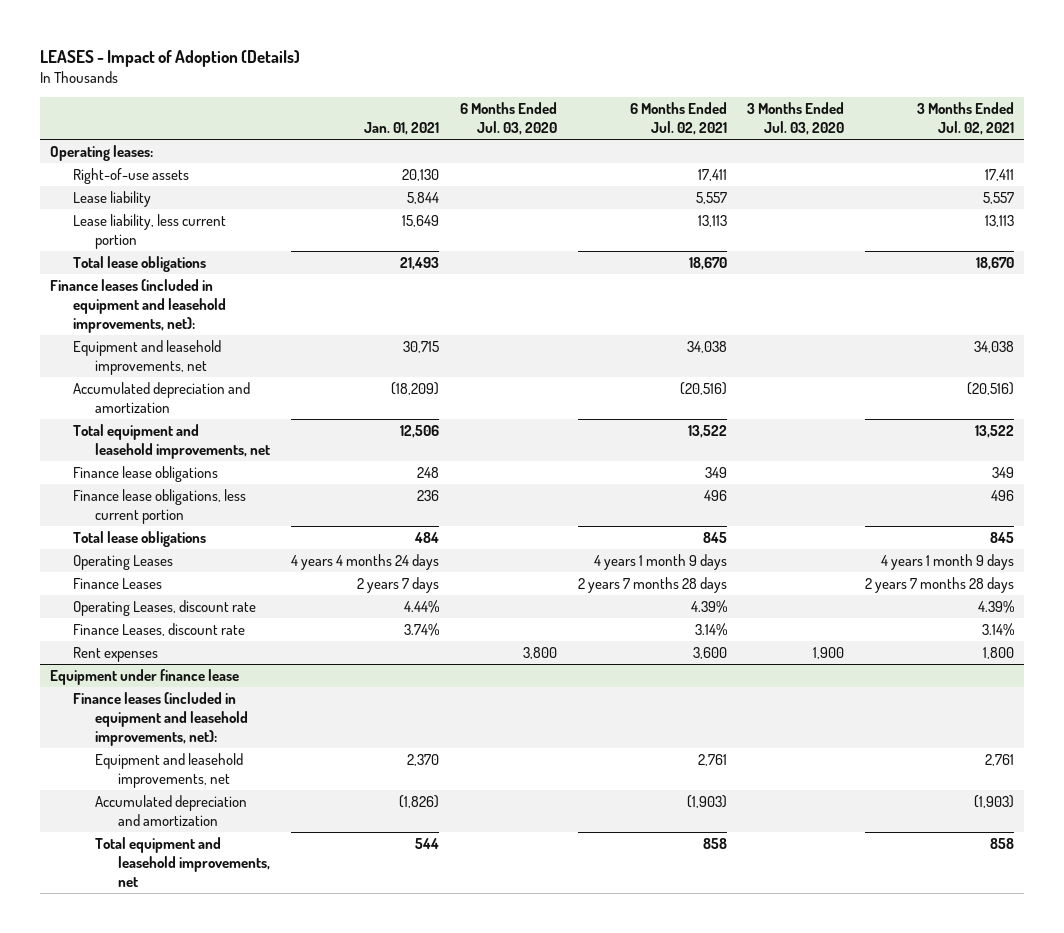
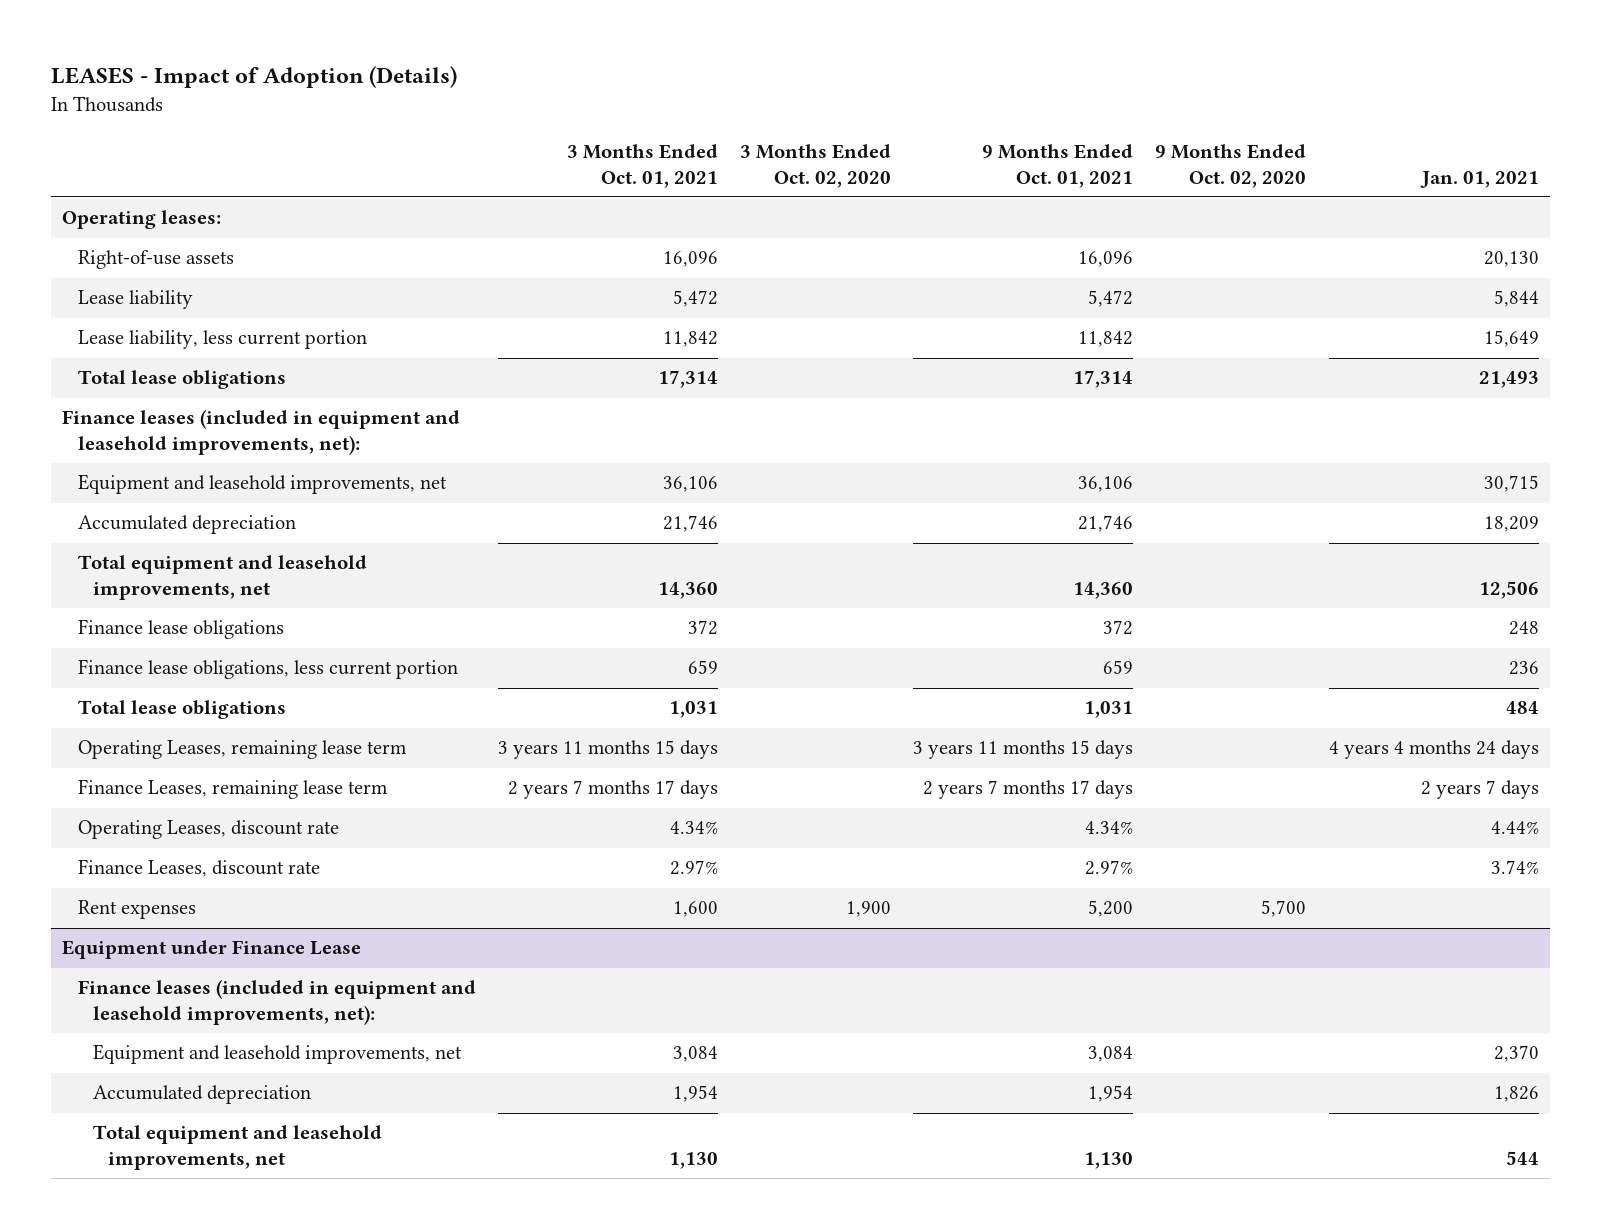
[459,102,557,136] 6 Months Ended Jul. 03, 2020 -> none
[629,102,727,136] 6 Months Ended Jul. 02, 2021 -> none
[747,102,845,136] 3 Months Ended Jul. 03, 2020 -> none
[917,102,1015,136] 3 Months Ended Jul. 02, 2021 -> none
none -> [566,143,718,188] 3 Months Ended Oct. 01, 2021
none -> [740,143,892,188] 3 Months Ended Oct. 02, 2020
none -> [982,143,1134,188] 9 Months Ended Oct. 01, 2021
none -> [1155,143,1307,188] 9 Months Ended Oct. 02, 2020
[72,381,250,413] Accumulated depreciation and amortization -> [77,515,296,535] Accumulated depreciation
[391,381,440,395] (18,209) -> [1483,516,1539,533] 18,209
[72,554,173,570] Operating Leases -> [77,740,407,760] Operating Leases, remaining lease term
[72,577,162,589] Finance Leases -> [77,779,388,800] Finance Leases, remaining lease term
[50,668,240,685] Equipment under finance lease -> [62,940,362,960] Equipment under Finance Lease
[95,794,248,826] Accumulated depreciation and amortization -> [93,1085,312,1105] Accumulated depreciation
[399,794,440,808] (1,826) -> [1493,1086,1539,1103] 1,826

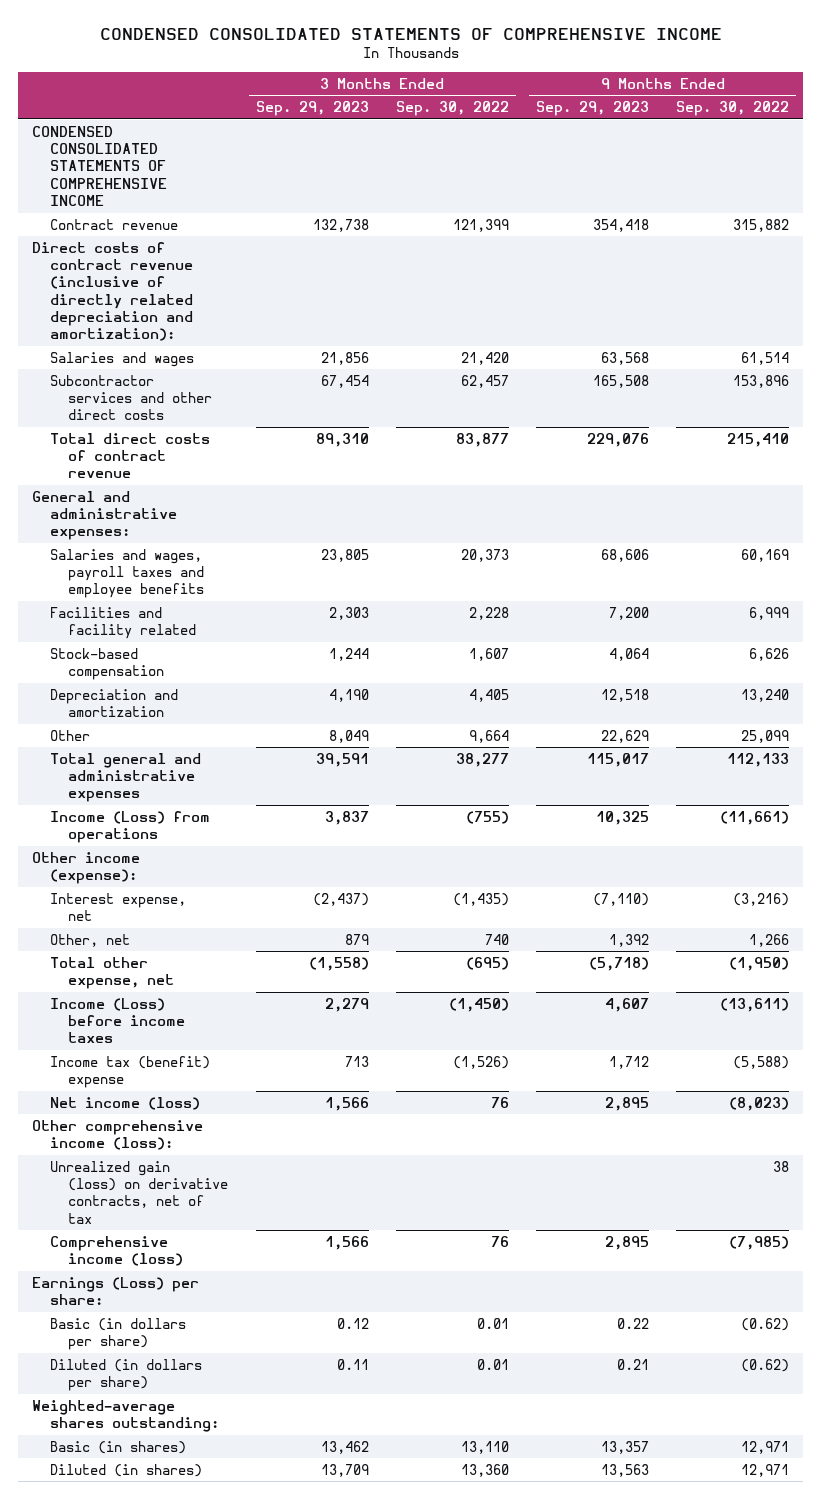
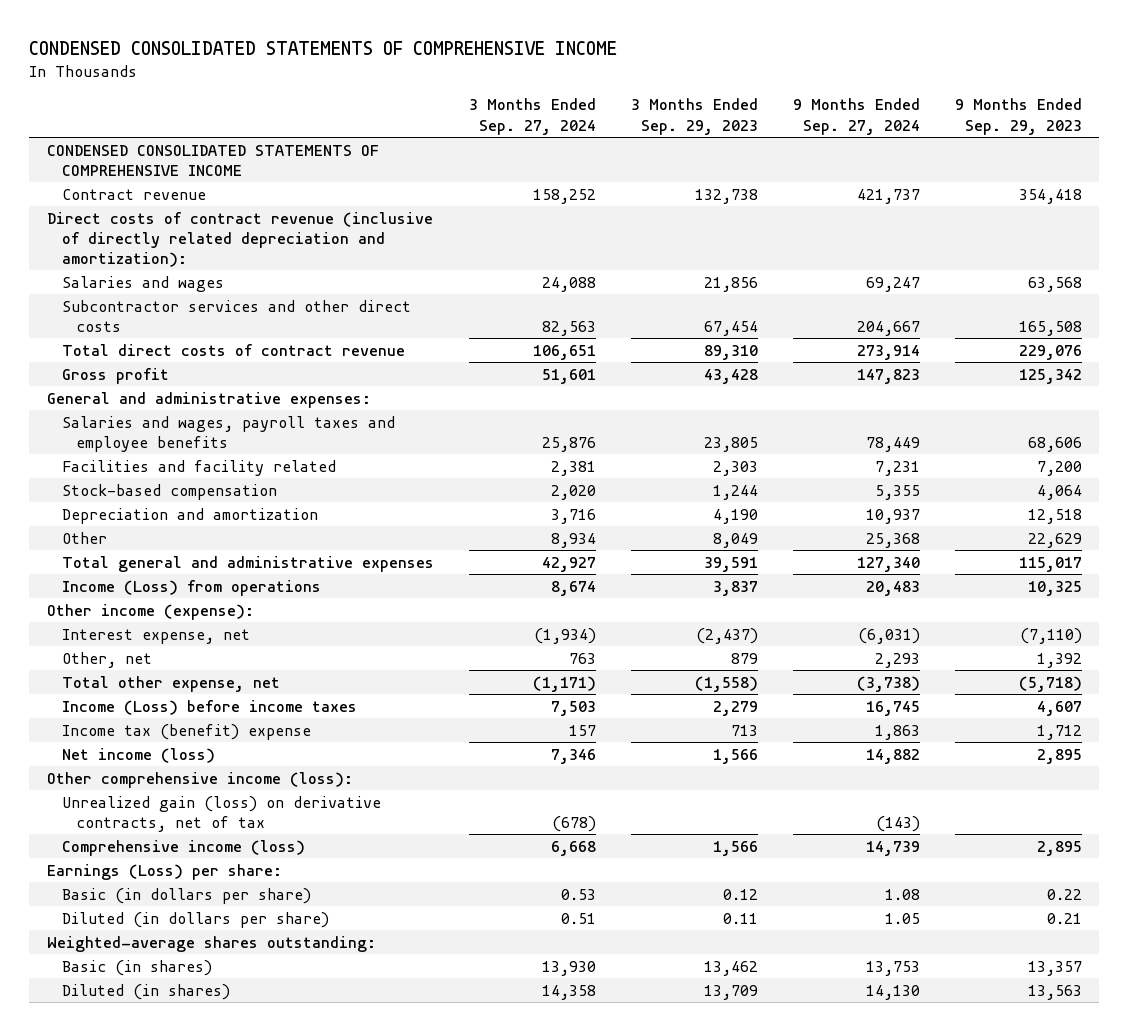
[395,101,509,117] Sep. 30, 2022 -> none
[676,101,790,117] Sep. 30, 2022 -> none
none -> [468,98,596,135] 3 Months Ended Sep. 27, 2024
none -> [792,98,920,135] 9 Months Ended Sep. 27, 2024
none -> [61,367,169,384] Gross profit

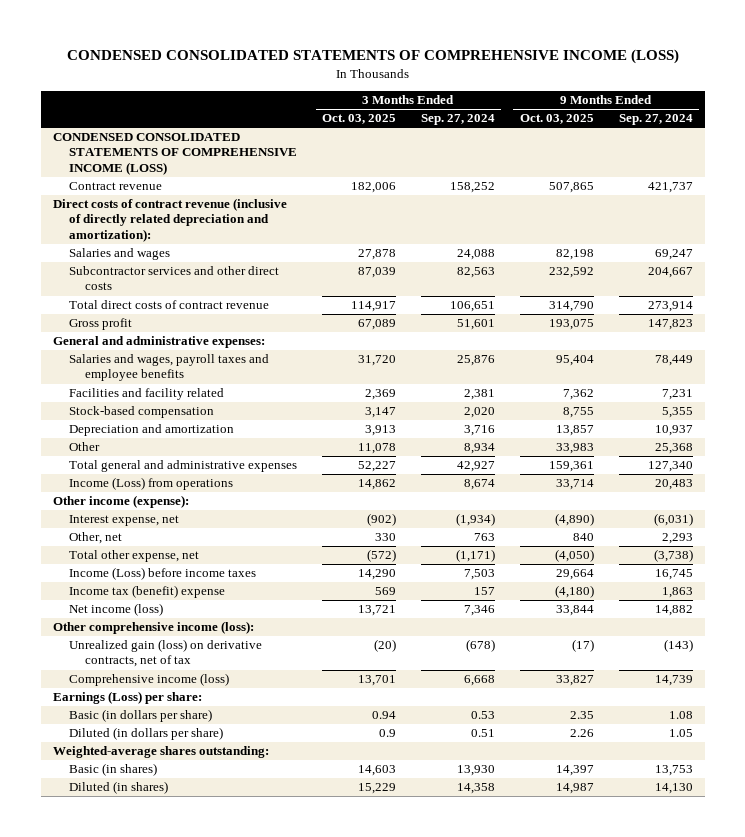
[29,40,618,55] CONDENSED CONSOLIDATED STATEMENTS OF COMPREHENSIVE INCOME -> [66,49,679,65] CONDENSED CONSOLIDATED STATEMENTS OF COMPREHENSIVE INCOME (LOSS)
[630,98,758,135] 3 Months Ended Sep. 29, 2023 -> none
[954,98,1082,135] 9 Months Ended Sep. 29, 2023 -> none
none -> [321,114,396,125] Oct. 03, 2025
none -> [519,114,594,125] Oct. 03, 2025
[46,144,379,176] CONDENSED CONSOLIDATED STATEMENTS OF COMPREHENSIVE INCOME -> [52,133,298,175] CONDENSED CONSOLIDATED STATEMENTS OF COMPREHENSIVE INCOME (LOSS)

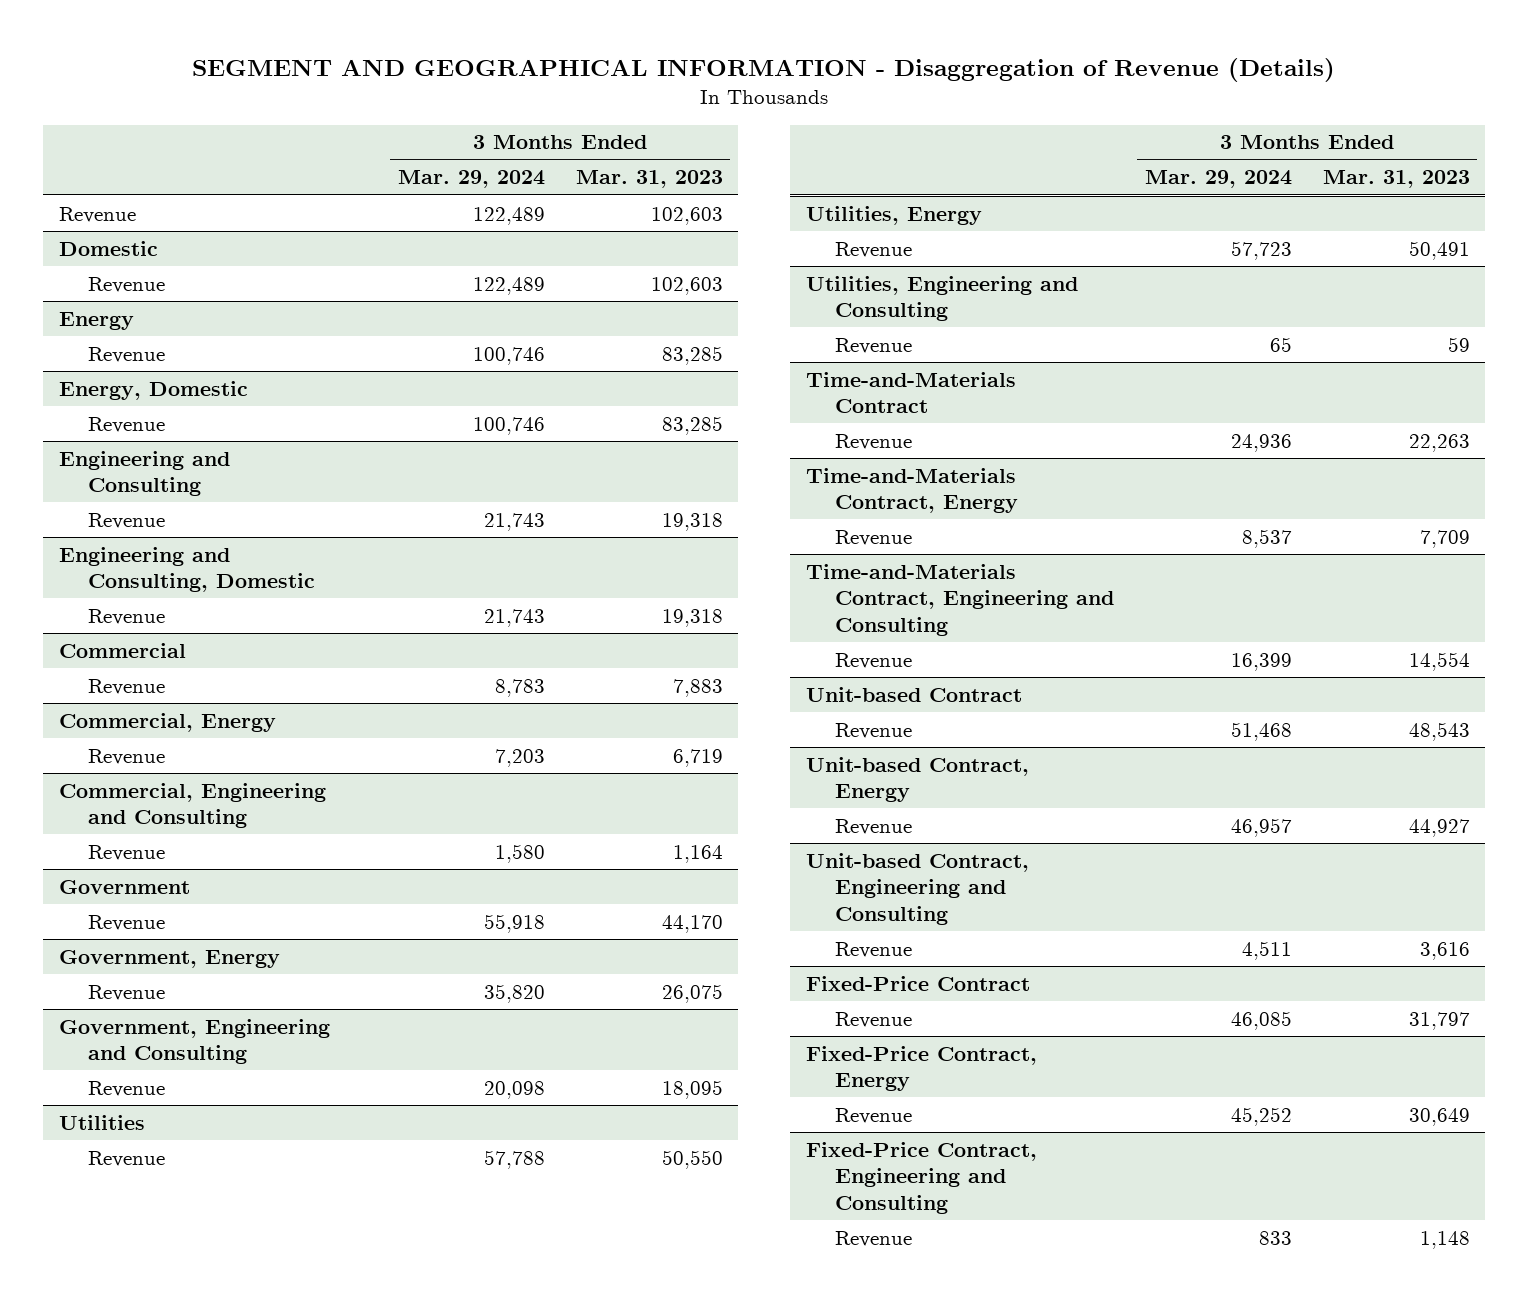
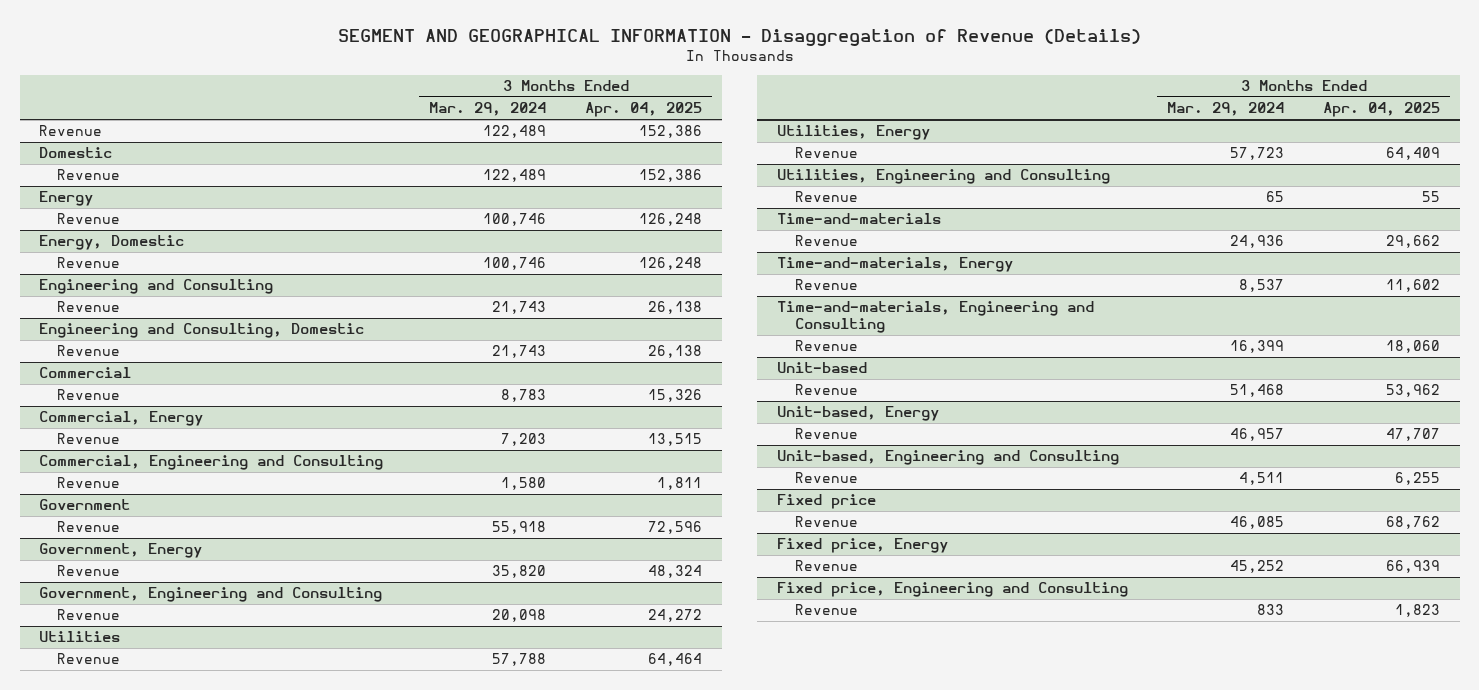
[575,170,723,189] Mar. 31, 2023 -> none
none -> [585,102,703,118] Apr. 04, 2025
[805,371,1016,414] Time-and-Materials Contract -> [776,213,941,225] Time-and-materials
[805,467,1018,514] Time-and-Materials Contract, Energy -> [776,257,1013,273] Time-and-materials, Energy
[805,563,1114,636] Time-and-Materials Contract, Engineering and Consulting -> [776,301,1094,333] Time-and-materials, Engineering and Consulting
[805,686,1022,702] Unit-based Contract -> [776,362,867,374] Unit-based
[805,756,1029,803] Unit-based Contract, Energy -> [776,406,939,422] Unit-based, Energy
[805,852,1029,925] Unit-based Contract, Engineering and Consulting -> [776,450,1119,466] Unit-based, Engineering and Consulting
[805,975,1030,991] Fixed-Price Contract -> [776,494,876,510] Fixed price
[805,1045,1037,1092] Fixed-Price Contract, Energy -> [776,538,948,554] Fixed price, Energy
[805,1141,1037,1214] Fixed-Price Contract, Engineering and Consulting -> [776,582,1128,598] Fixed price, Engineering and Consulting

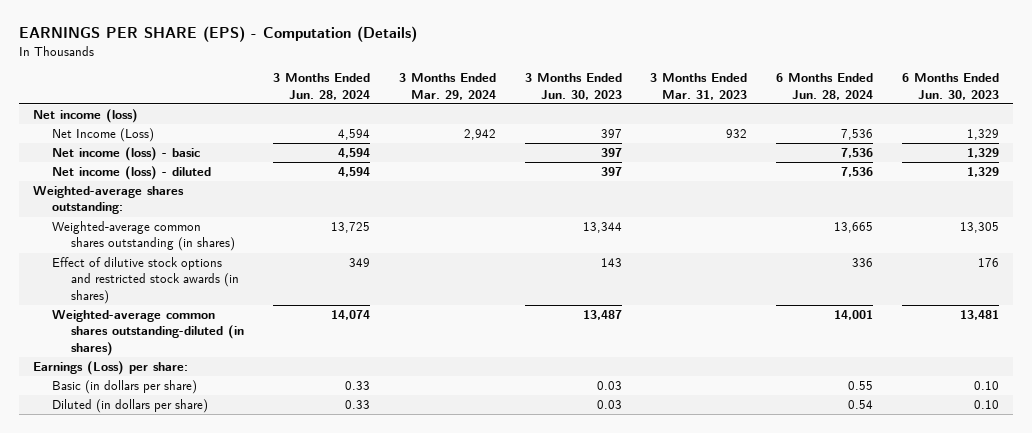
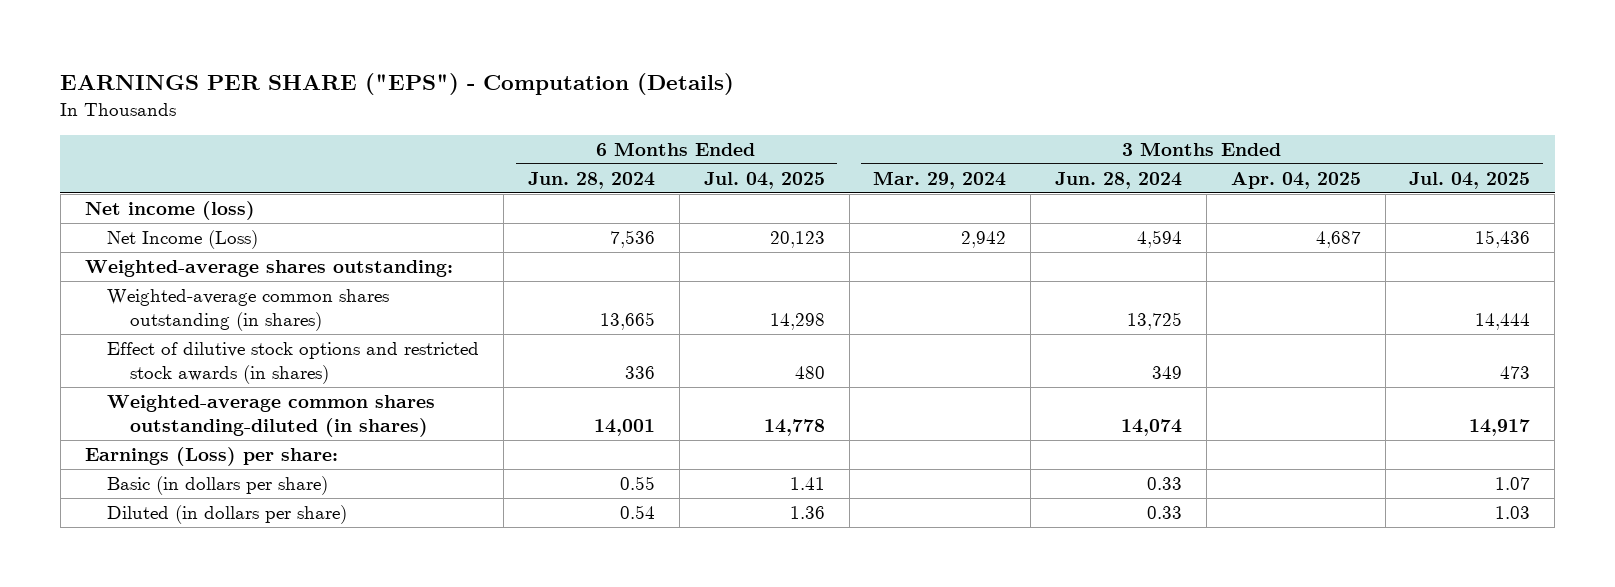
[18,26,417,43] EARNINGS PER SHARE (EPS) - Computation (Details) -> [60,73,735,96] EARNINGS PER SHARE ("EPS") - Computation (Details)
[524,73,622,100] 3 Months Ended Jun. 30, 2023 -> none
[650,73,748,100] 3 Months Ended Mar. 31, 2023 -> none
[901,73,999,100] 6 Months Ended Jun. 30, 2023 -> none
none -> [703,172,825,190] Jul. 04, 2025
none -> [1230,172,1361,190] Apr. 04, 2025
none -> [1409,172,1531,190] Jul. 04, 2025
[52,147,201,162] Net income (loss) - basic -> none
[52,166,212,181] Net income (loss) - diluted -> none

